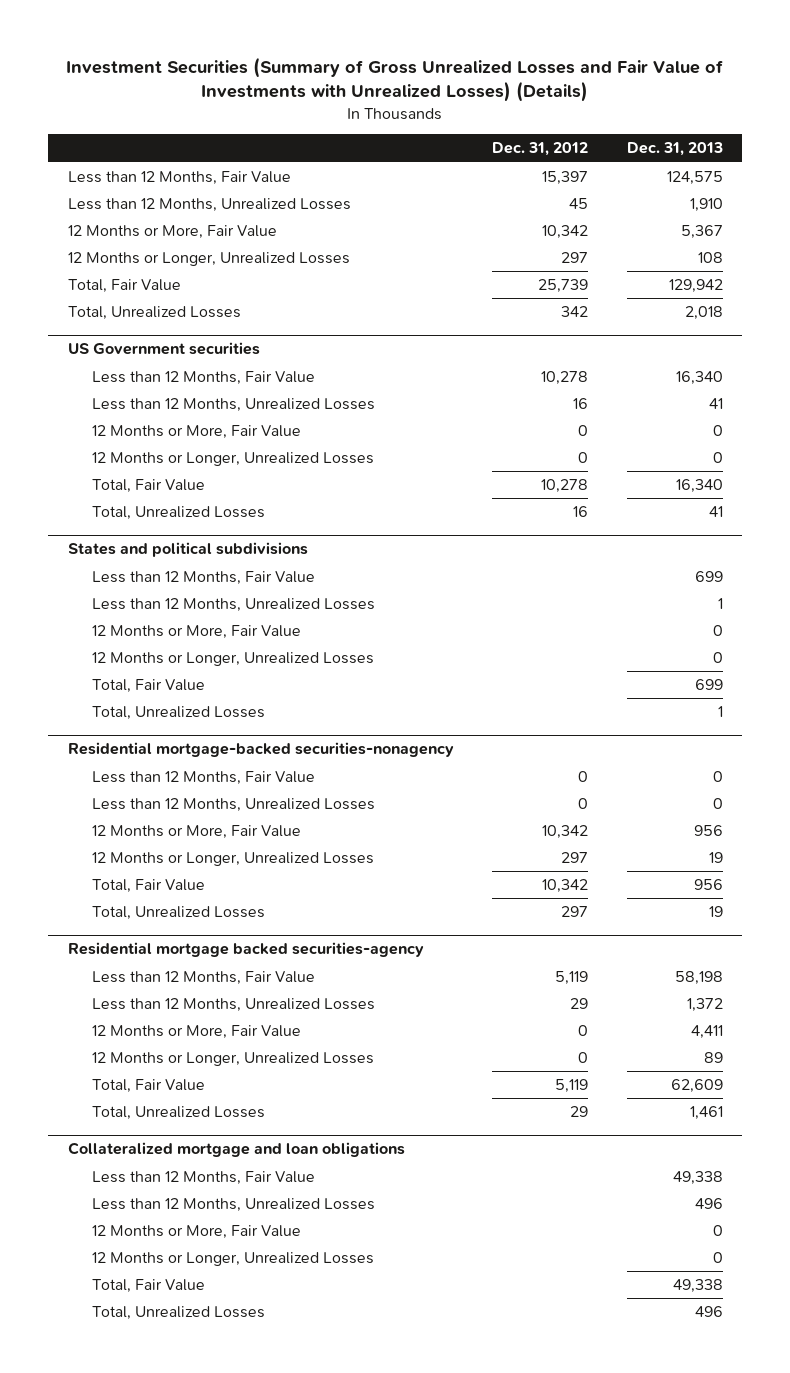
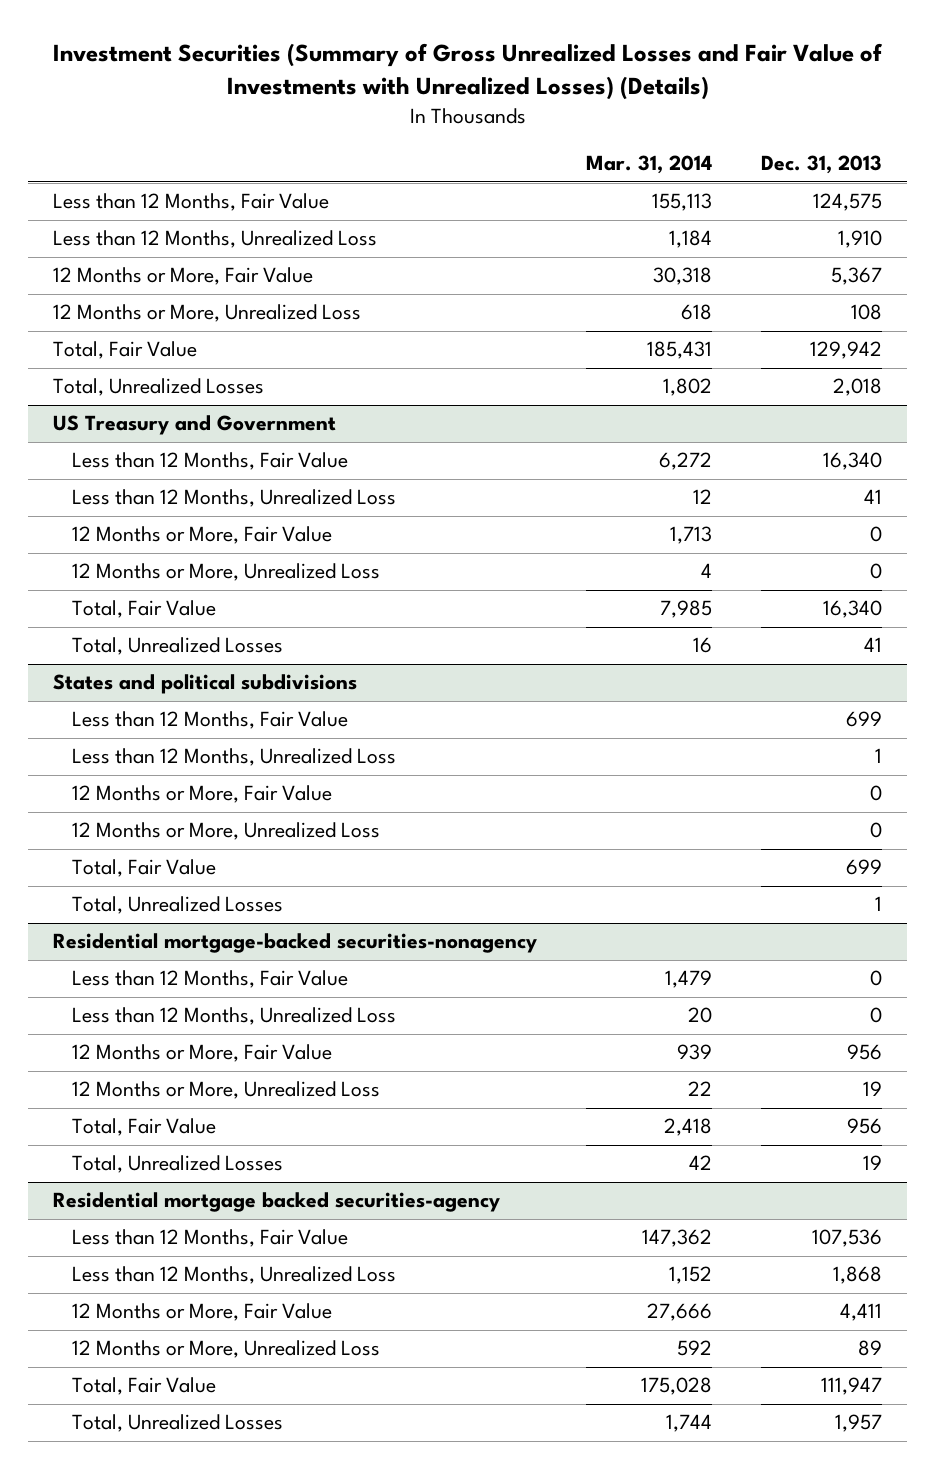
[492,142,589,157] Dec. 31, 2012 -> none
none -> [586,155,713,175] Mar. 31, 2014
[67,198,351,213] Less than 12 Months, Unrealized Losses -> [52,230,377,249] Less than 12 Months, Unrealized Loss
[67,252,350,267] 12 Months or Longer, Unrealized Losses -> [52,304,361,323] 12 Months or More, Unrealized Loss
[67,342,260,356] US Government securities -> none
none -> [52,415,336,436] US Treasury and Government
[92,398,376,413] Less than 12 Months, Unrealized Losses -> [72,489,397,508] Less than 12 Months, Unrealized Loss
[92,452,375,467] 12 Months or Longer, Unrealized Losses -> [72,563,381,582] 12 Months or More, Unrealized Loss
[92,598,376,613] Less than 12 Months, Unrealized Losses -> [72,748,397,767] Less than 12 Months, Unrealized Loss
[92,652,375,667] 12 Months or Longer, Unrealized Losses -> [72,822,381,841] 12 Months or More, Unrealized Loss
[92,798,376,813] Less than 12 Months, Unrealized Losses -> [72,1007,397,1026] Less than 12 Months, Unrealized Loss
[92,852,375,867] 12 Months or Longer, Unrealized Losses -> [72,1081,381,1100] 12 Months or More, Unrealized Loss
[674,971,723,986] 58,198 -> [812,1229,883,1248] 107,536
[92,998,376,1013] Less than 12 Months, Unrealized Losses -> [72,1266,397,1285] Less than 12 Months, Unrealized Loss
[686,998,723,1013] 1,372 -> [833,1266,883,1285] 1,868
[67,1142,405,1158] Collateralized mortgage and loan obligations -> none
[92,1171,316,1186] Less than 12 Months, Fair Value -> none
[92,1198,376,1213] Less than 12 Months, Unrealized Losses -> none
[92,1225,302,1240] 12 Months or More, Fair Value -> none
[92,1252,375,1267] 12 Months or Longer, Unrealized Losses -> none
[92,1279,206,1294] Total, Fair Value -> none
[92,1306,266,1321] Total, Unrealized Losses -> none
[92,1052,375,1067] 12 Months or Longer, Unrealized Losses -> [72,1340,381,1359] 12 Months or More, Unrealized Loss
[670,1079,723,1094] 62,609 -> [821,1377,883,1396] 111,947
[689,1106,723,1121] 1,461 -> [835,1414,883,1433] 1,957

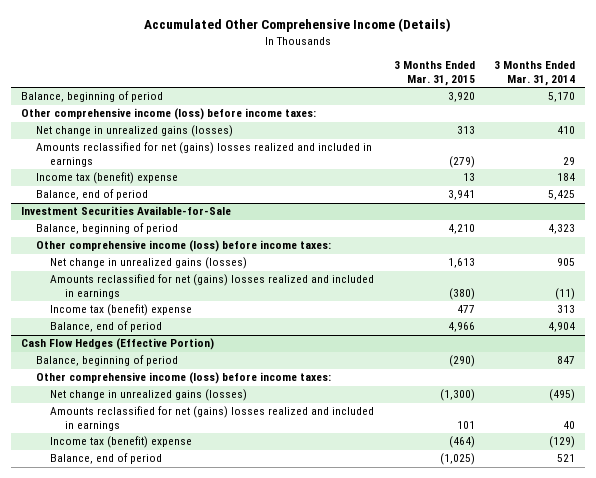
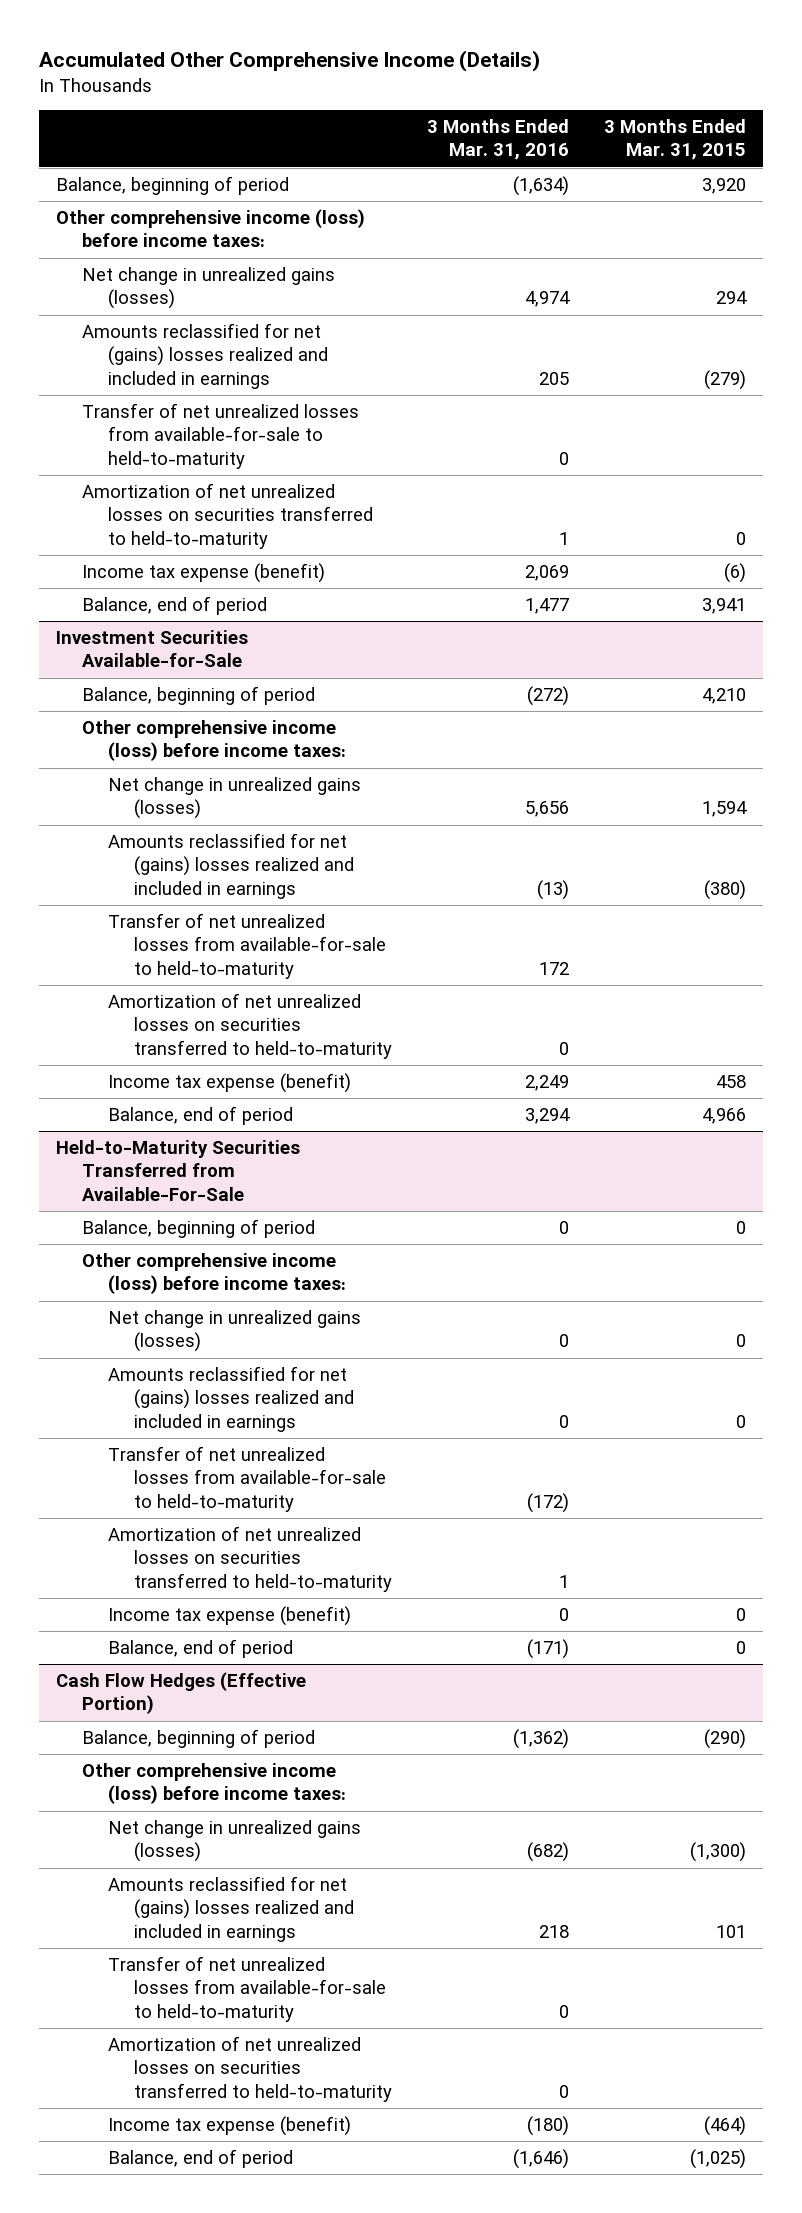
[494,61,576,86] 3 Months Ended Mar. 31, 2014 -> none
none -> [427,119,570,161] 3 Months Ended Mar. 31, 2016
[456,126,475,135] 313 -> [715,291,747,305] 294
none -> [82,403,360,469] Transfer of net unrealized losses from available-for-sale to held-to-maturity
none -> [82,483,374,549] Amortization of net unrealized losses on securities transferred to held-to-maturity
[35,172,178,185] Income tax (benefit) expense -> [82,563,326,584] Income tax expense (benefit)
[462,173,475,182] 13 -> [723,563,746,584] (6)
[447,258,475,269] 1,613 -> [701,801,747,818] 1,594
none -> [108,913,387,979] Transfer of net unrealized losses from available-for-sale to held-to-maturity
none -> [108,993,393,1059] Amortization of net unrealized losses on securities transferred to held-to-maturity
[50,304,193,317] Income tax (benefit) expense -> [108,1073,352,1094] Income tax expense (benefit)
[456,305,475,314] 477 -> [715,1075,746,1089] 458
none -> [55,1140,300,1201] Held-to-Maturity Securities Transferred from Available-For-Sale
none -> [82,1219,316,1239] Balance, beginning of period
none -> [82,1253,347,1295] Other comprehensive income (loss) before income taxes:
none -> [108,1310,362,1353] Net change in unrealized gains (losses)
none -> [108,1366,355,1432] Amounts reclassified for net (gains) losses realized and included in earnings
none -> [108,1446,387,1512] Transfer of net unrealized losses from available-for-sale to held-to-maturity
none -> [108,1526,393,1592] Amortization of net unrealized losses on securities transferred to held-to-maturity
none -> [108,1606,352,1627] Income tax expense (benefit)
none -> [108,1639,294,1659] Balance, end of period
none -> [108,1956,387,2022] Transfer of net unrealized losses from available-for-sale to held-to-maturity
none -> [108,2036,393,2102] Amortization of net unrealized losses on securities transferred to held-to-maturity
[50,436,193,449] Income tax (benefit) expense -> [108,2116,352,2137] Income tax expense (benefit)

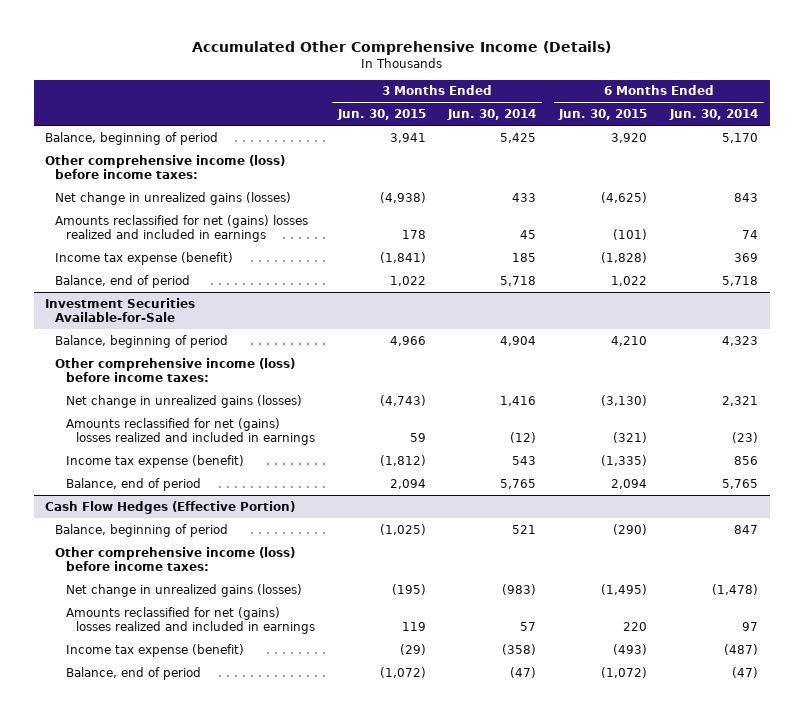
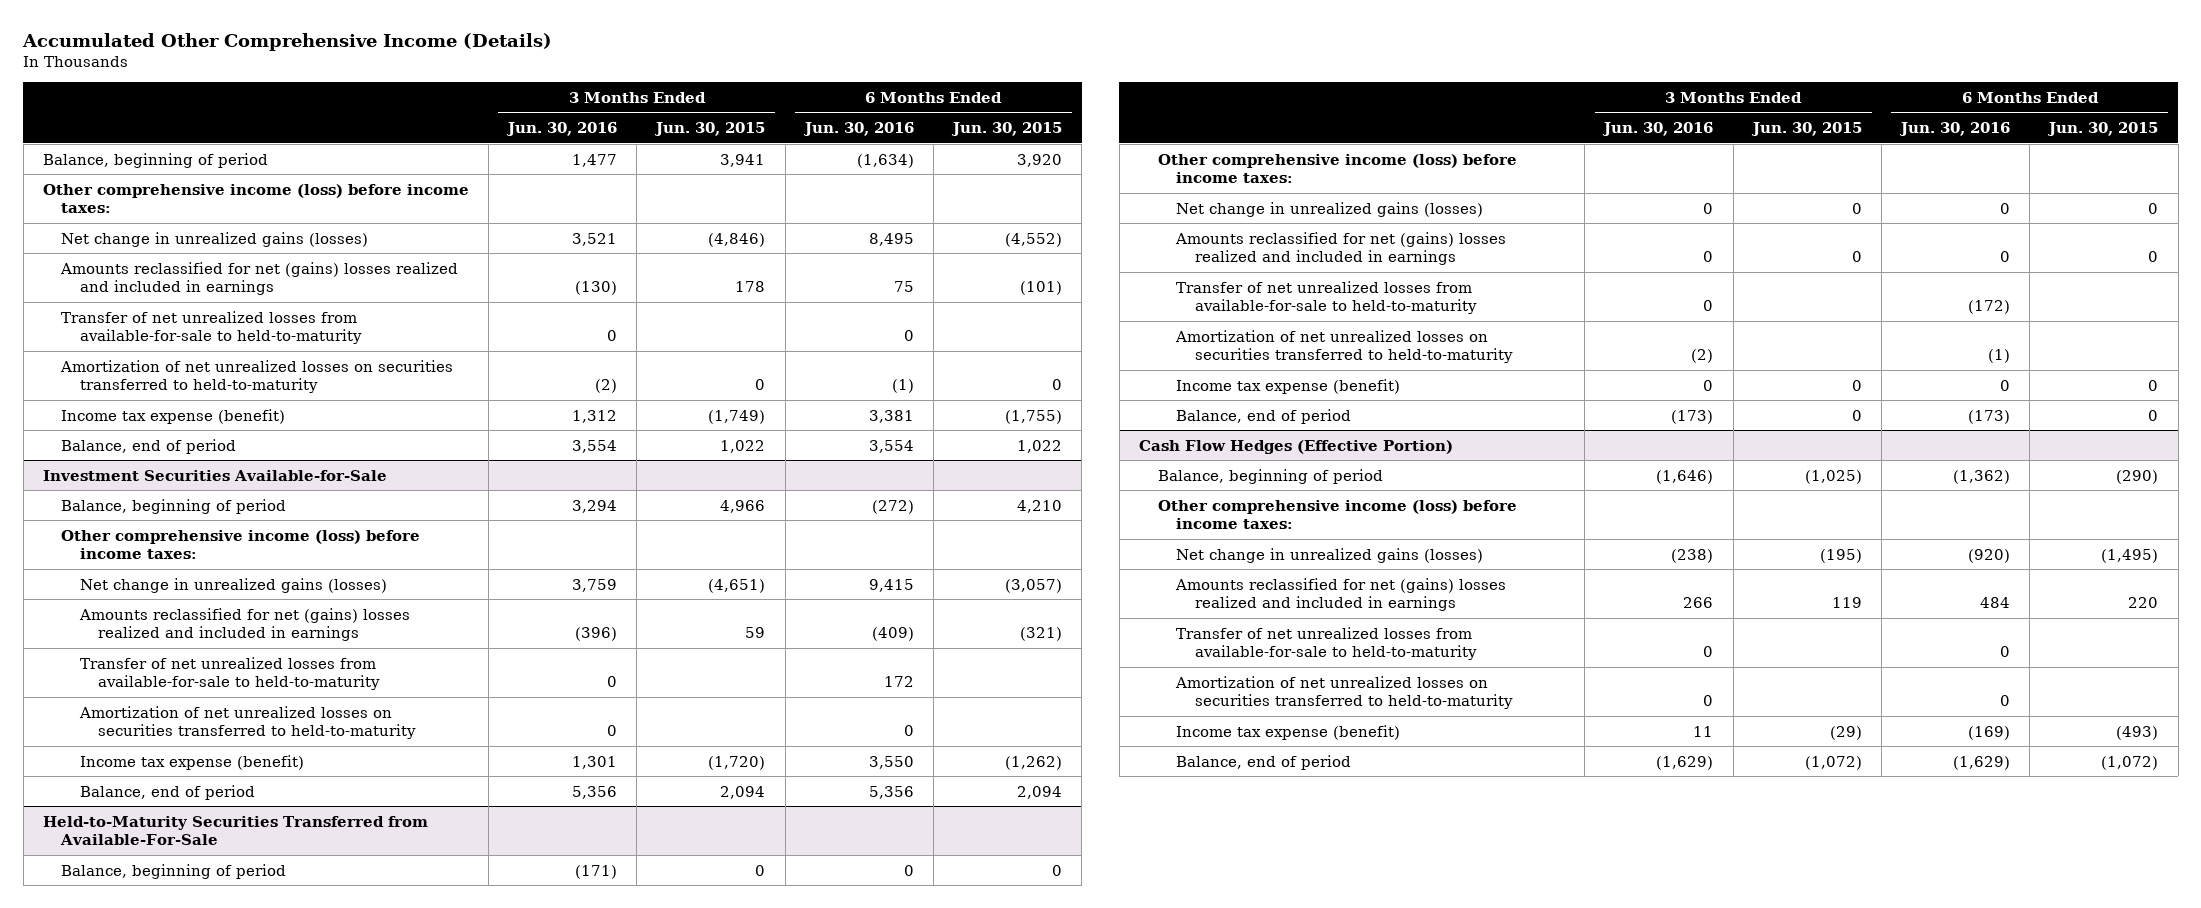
[447,109,537,121] Jun. 30, 2014 -> none
[669,109,759,121] Jun. 30, 2014 -> none
none -> [506,122,618,137] Jun. 30, 2016
none -> [802,122,914,137] Jun. 30, 2016
[379,191,426,203] (4,938) -> [708,232,766,247] (4,846)
[601,191,648,203] (4,625) -> [1005,232,1063,247] (4,552)
none -> [61,310,362,345] Transfer of net unrealized losses from available-for-sale to held-to-maturity
none -> [60,359,454,394] Amortization of net unrealized losses on securities transferred to held-to-maturity
[379,251,426,263] (1,841) -> [708,409,766,424] (1,749)
[601,251,648,263] (1,828) -> [1005,409,1063,424] (1,755)
[379,394,426,406] (4,743) -> [708,578,766,593] (4,651)
[601,394,648,406] (3,130) -> [1005,578,1063,593] (3,057)
none -> [79,656,381,691] Transfer of net unrealized losses from available-for-sale to held-to-maturity
none -> [78,705,417,740] Amortization of net unrealized losses on securities transferred to held-to-maturity
[379,454,426,466] (1,812) -> [708,755,766,770] (1,720)
[601,454,648,466] (1,335) -> [1005,755,1063,770] (1,262)
none -> [42,815,428,846] Held-to-Maturity Securities Transferred from Available-For-Sale
none -> [61,863,287,879] Balance, beginning of period
none -> [1157,153,1517,184] Other comprehensive income (loss) before income taxes:
none -> [1176,201,1484,217] Net change in unrealized gains (losses)
none -> [1175,231,1507,266] Amounts reclassified for net (gains) losses realized and included in earnings
none -> [1176,280,1477,315] Transfer of net unrealized losses from available-for-sale to held-to-maturity
none -> [1175,329,1513,364] Amortization of net unrealized losses on securities transferred to held-to-maturity
none -> [1176,378,1401,394] Income tax expense (benefit)
none -> [1176,408,1352,424] Balance, end of period
none -> [1176,626,1477,661] Transfer of net unrealized losses from available-for-sale to held-to-maturity
none -> [1175,675,1513,710] Amortization of net unrealized losses on securities transferred to held-to-maturity

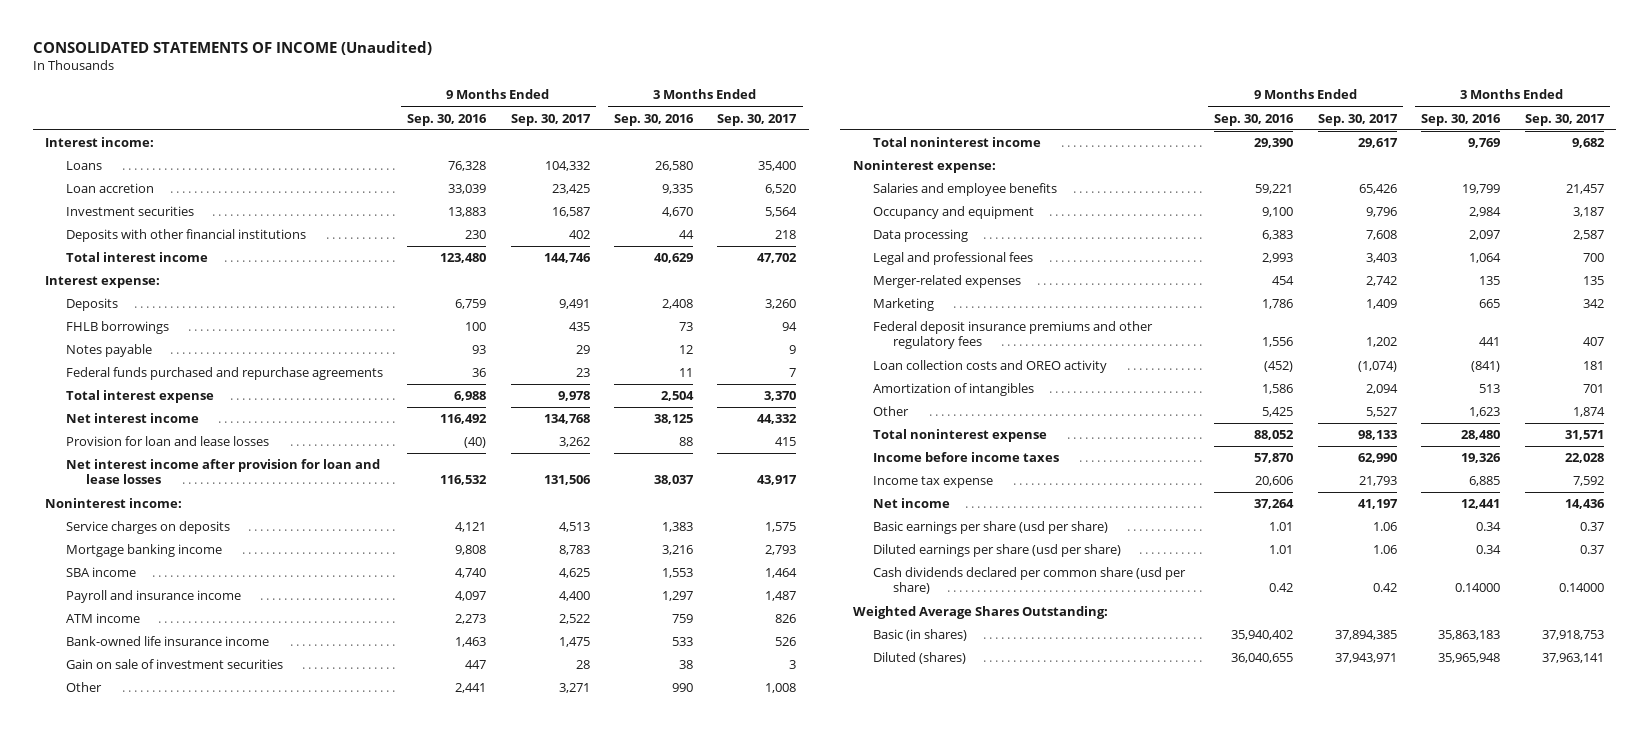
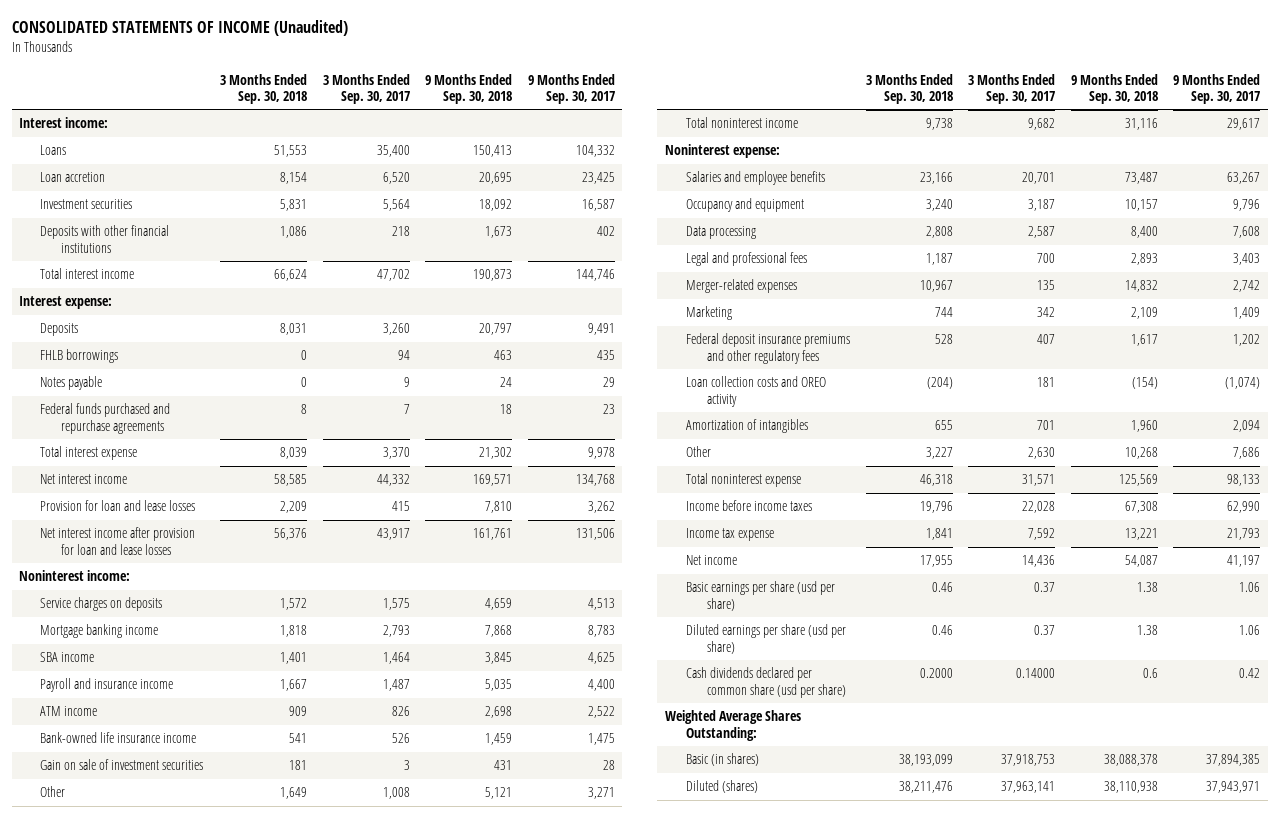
[407,113,488,126] Sep. 30, 2016 -> none
[614,113,695,126] Sep. 30, 2016 -> none
none -> [219,73,307,104] 3 Months Ended Sep. 30, 2018
none -> [425,73,513,104] 9 Months Ended Sep. 30, 2018
[1358,184,1397,195] 65,426 -> [1227,172,1261,185] 63,267
[1565,184,1604,195] 21,457 -> [1022,172,1056,185] 20,701
[1365,407,1397,418] 5,527 -> [1233,447,1261,460] 7,686
[1572,407,1605,418] 1,874 -> [1028,447,1056,460] 2,630

